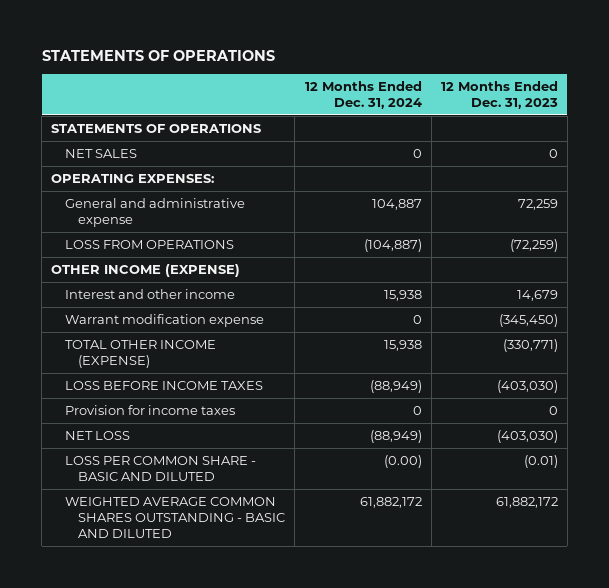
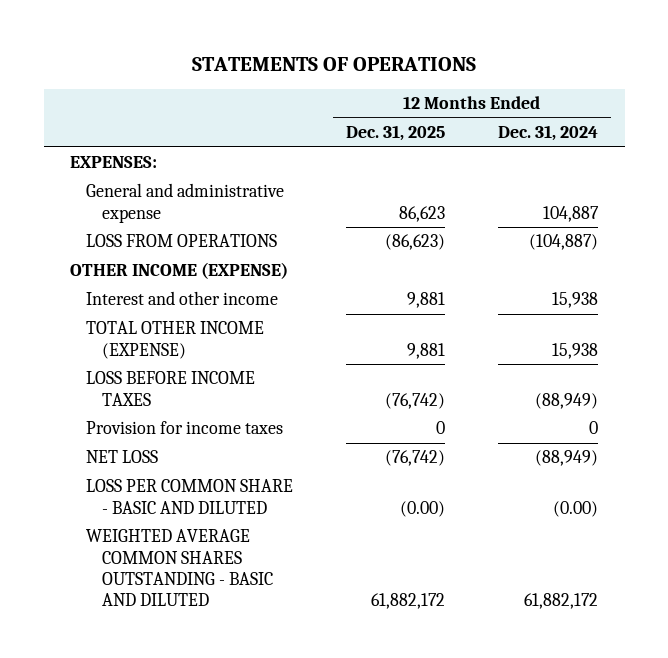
[440,81,558,110] 12 Months Ended Dec. 31, 2023 -> none
none -> [346,125,446,142] Dec. 31, 2025
[51,123,262,133] STATEMENTS OF OPERATIONS -> none
[64,148,137,158] NET SALES -> none
[51,173,215,183] OPERATING EXPENSES: -> [70,156,158,169] EXPENSES:
[64,313,264,327] Warrant modification expense -> none

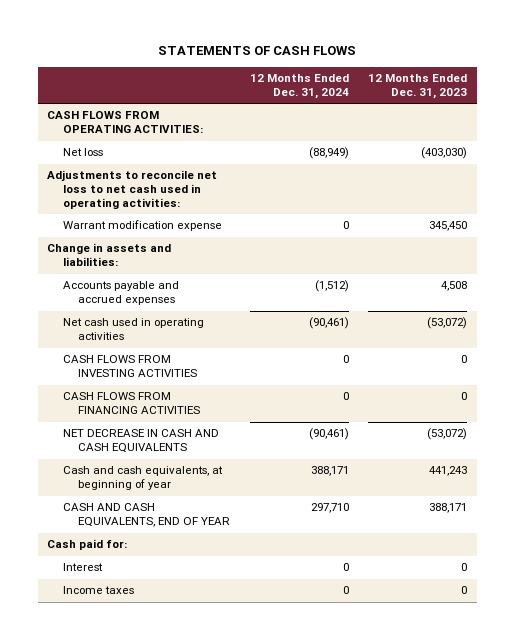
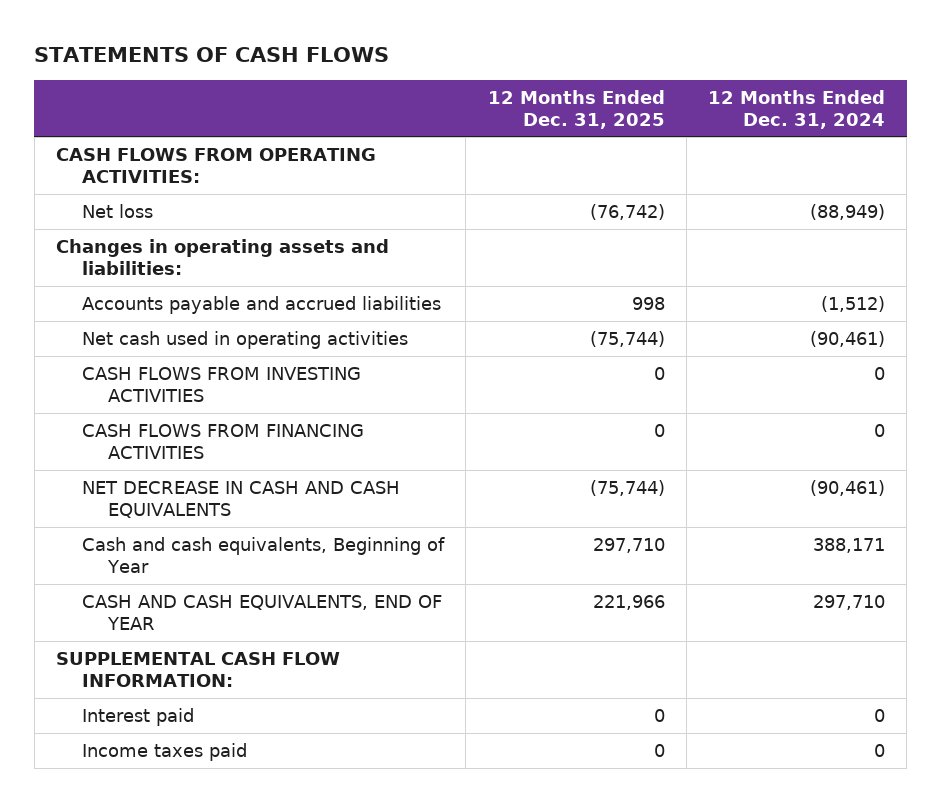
[368,74,468,99] 12 Months Ended Dec. 31, 2023 -> none
none -> [487,89,665,129] 12 Months Ended Dec. 31, 2025
[47,170,218,210] Adjustments to reconcile net loss to net cash used in operating activities: -> none
[62,220,222,232] Warrant modification expense -> none
[47,243,172,267] Change in assets and liabilities: -> [56,238,390,275] Changes in operating assets and liabilities:
[62,281,179,306] Accounts payable and accrued expenses -> [82,295,442,314] Accounts payable and accrued liabilities
[62,466,223,491] Cash and cash equivalents, at beginning of year -> [82,536,446,573] Cash and cash equivalents, Beginning of Year
[47,539,128,551] Cash paid for: -> none
none -> [56,651,341,687] SUPPLEMENTAL CASH FLOW INFORMATION:
[62,563,103,572] Interest -> [82,707,195,726] Interest paid
[62,586,134,595] Income taxes -> [82,742,248,761] Income taxes paid

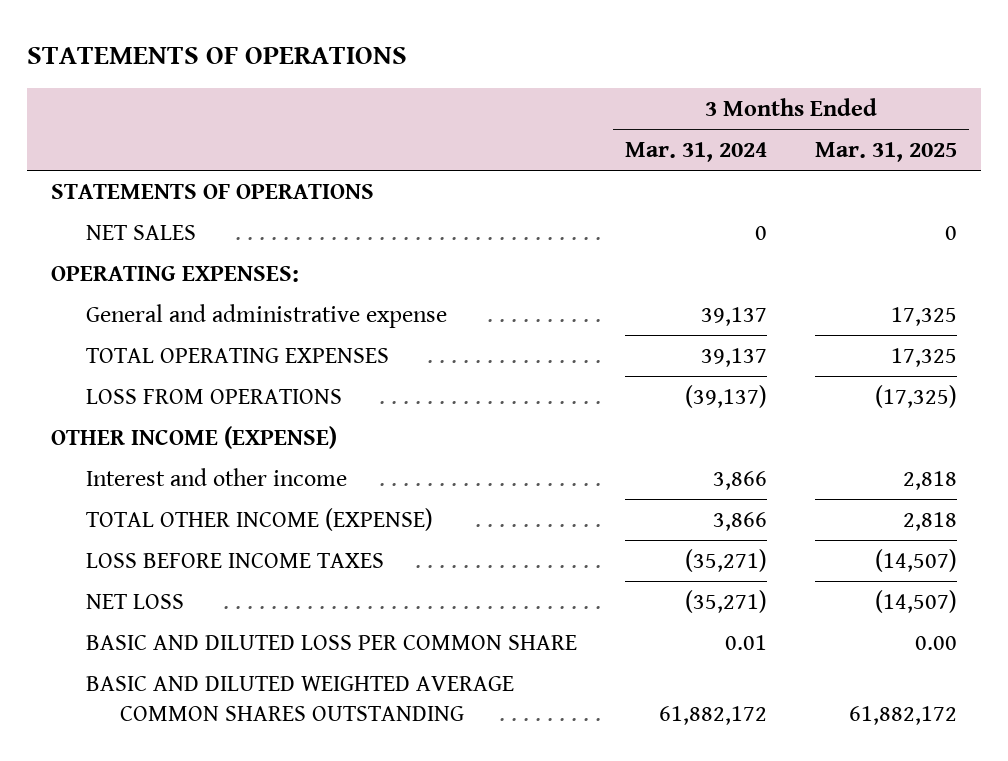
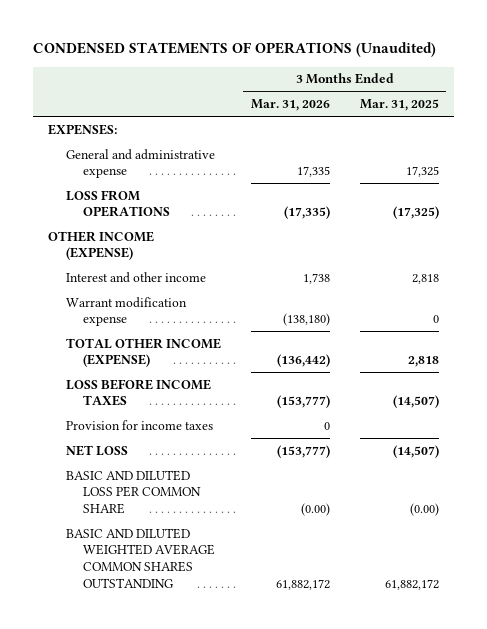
[27,47,408,65] STATEMENTS OF OPERATIONS -> [32,42,436,58] CONDENSED STATEMENTS OF OPERATIONS (Unaudited)
[624,141,767,162] Mar. 31, 2024 -> none
none -> [250,98,330,111] Mar. 31, 2026
[51,183,375,199] STATEMENTS OF OPERATIONS -> none
[85,224,196,240] NET SALES -> none
[51,265,300,282] OPERATING EXPENSES: -> [47,123,117,135] EXPENSES:
[85,347,389,363] TOTAL OPERATING EXPENSES -> none
none -> [65,296,187,327] Warrant modification expense
none -> [65,419,213,430] Provision for income taxes
[914,635,957,650] 0.00 -> [409,502,439,516] (0.00)

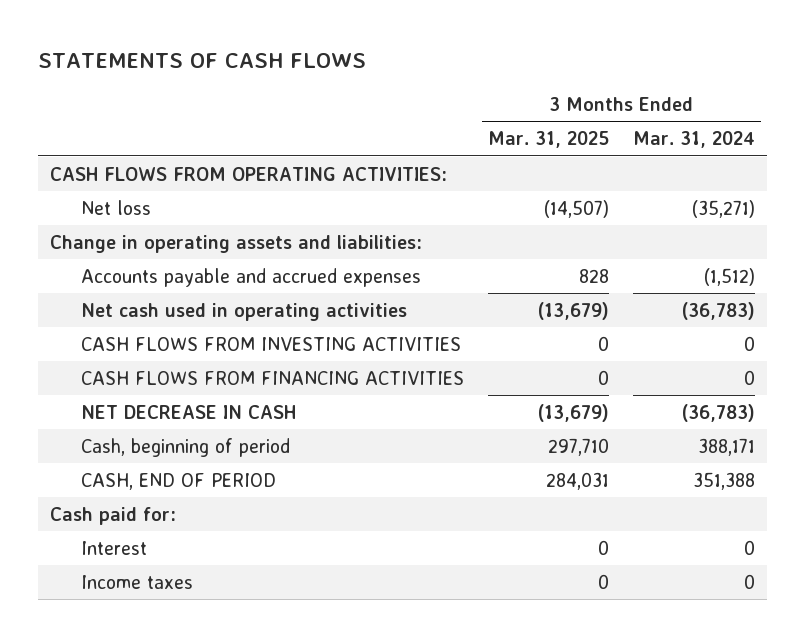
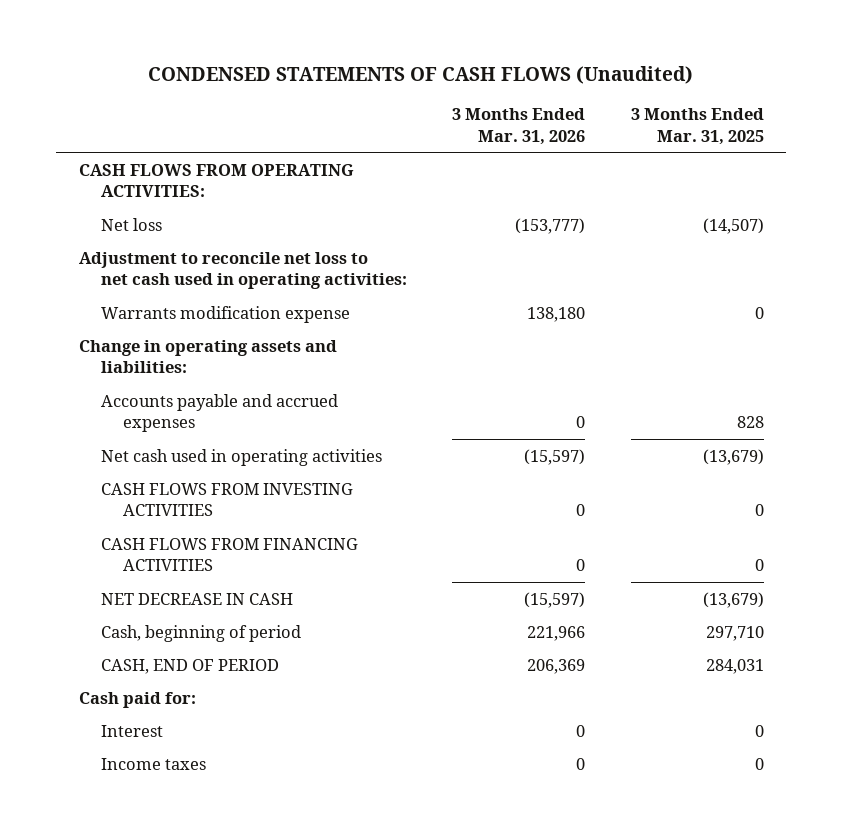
[37,53,366,69] STATEMENTS OF CASH FLOWS -> [148,66,694,85] CONDENSED STATEMENTS OF CASH FLOWS (Unaudited)
[632,131,755,149] Mar. 31, 2024 -> none
none -> [452,108,586,145] 3 Months Ended Mar. 31, 2026
none -> [78,251,408,289] Adjustment to reconcile net loss to net cash used in operating activities:
none -> [101,305,351,323] Warrants modification expense

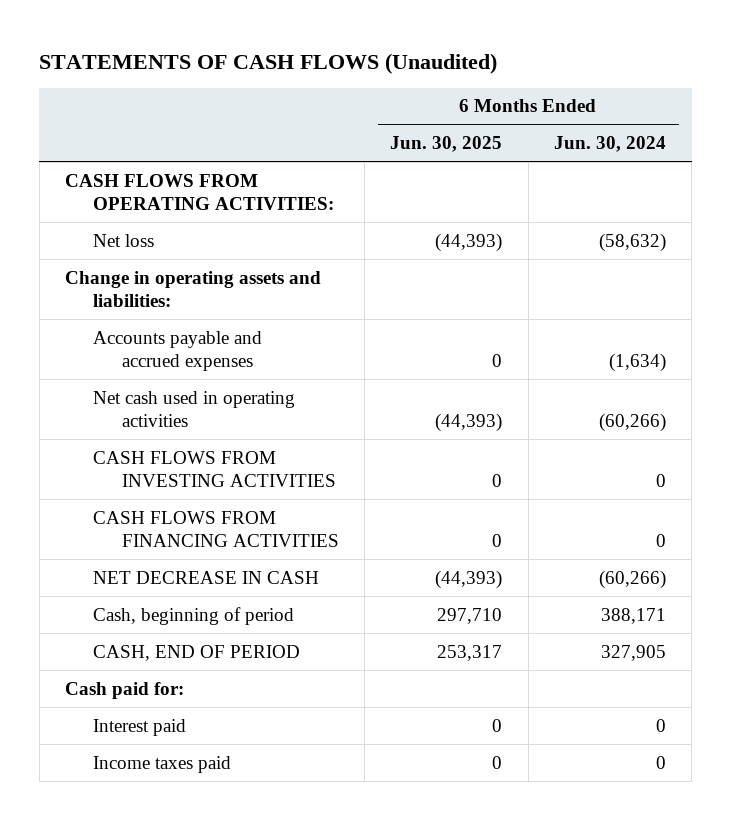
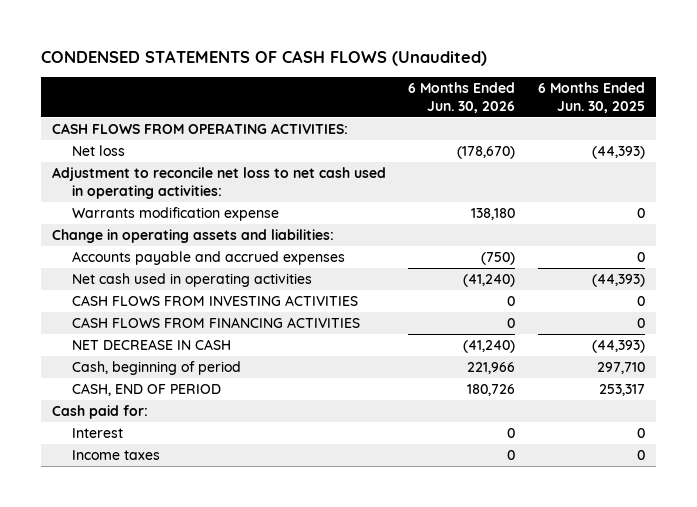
[39,52,498,74] STATEMENTS OF CASH FLOWS (Unaudited) -> [40,49,487,66] CONDENSED STATEMENTS OF CASH FLOWS (Unaudited)
[553,136,666,153] Jun. 30, 2024 -> none
none -> [408,81,516,113] 6 Months Ended Jun. 30, 2026
none -> [51,167,386,199] Adjustment to reconcile net loss to net cash used in operating activities:
none -> [72,207,280,222] Warrants modification expense
[93,718,187,736] Interest paid -> [72,428,124,439] Interest
[93,755,232,773] Income taxes paid -> [72,450,161,461] Income taxes

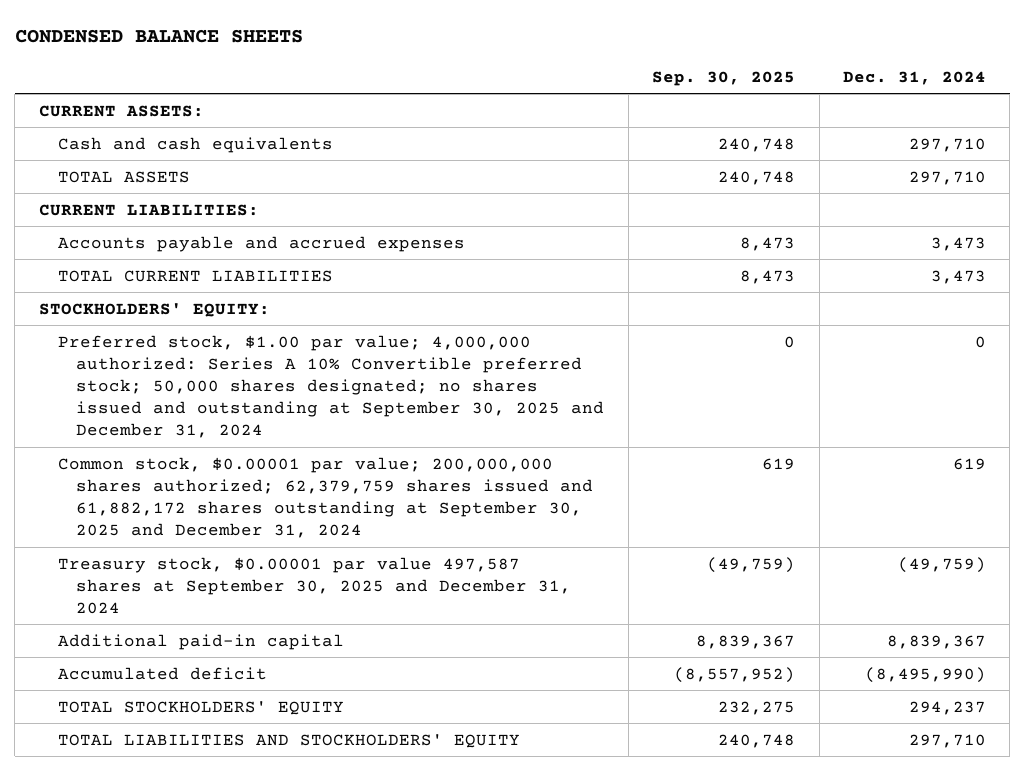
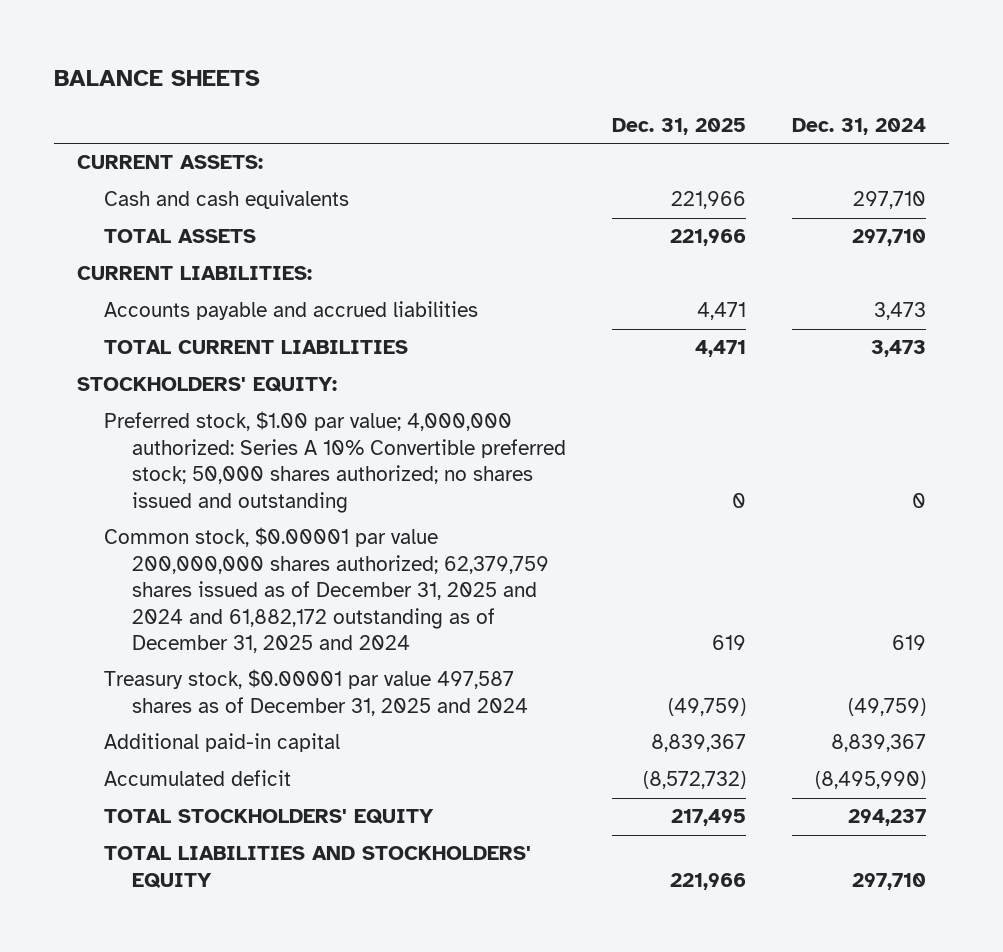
[14,29,303,44] CONDENSED BALANCE SHEETS -> [53,69,260,86] BALANCE SHEETS
[652,70,796,86] Sep. 30, 2025 -> none
none -> [611,117,746,135] Dec. 31, 2025
[57,235,465,252] Accounts payable and accrued expenses -> [104,301,479,321] Accounts payable and accrued liabilities
[57,334,605,439] Preferred stock, $1.00 par value; 4,000,000 authorized: Series A 10% Convertible preferred stock; 50,000 shares designated; no shares issued and outstanding at September 30, 2025 and December 31, 2024 -> [104,411,566,513] Preferred stock, $1.00 par value; 4,000,000 authorized: Series A 10% Convertible preferred stock; 50,000 shares authorized; no shares issued and outstanding
[57,456,594,539] Common stock, $0.00001 par value; 200,000,000 shares authorized; 62,379,759 shares issued and 61,882,172 shares outstanding at September 30, 2025 and December 31, 2024 -> [104,527,549,653] Common stock, $0.00001 par value 200,000,000 shares authorized; 62,379,759 shares issued as of December 31, 2025 and 2024 and 61,882,172 outstanding as of December 31, 2025 and 2024
[57,556,572,615] Treasury stock, $0.00001 par value 497,587 shares at September 30, 2025 and December 31, 2024 -> [104,669,528,716] Treasury stock, $0.00001 par value 497,587 shares as of December 31, 2025 and 2024

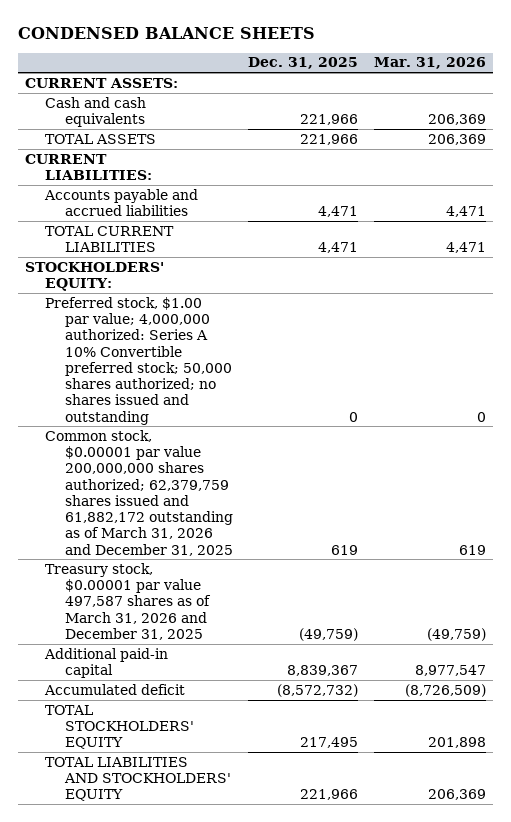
[53,69,260,86] BALANCE SHEETS -> [17,27,315,40] CONDENSED BALANCE SHEETS
[792,117,927,135] Dec. 31, 2024 -> none
none -> [373,57,486,70] Mar. 31, 2026
[104,527,549,653] Common stock, $0.00001 par value 200,000,000 shares authorized; 62,379,759 shares issued as of December 31, 2025 and 2024 and 61,882,172 outstanding as of December 31, 2025 and 2024 -> [45,429,234,556] Common stock, $0.00001 par value 200,000,000 shares authorized; 62,379,759 shares issued and 61,882,172 outstanding as of March 31, 2026 and December 31, 2025
[104,669,528,716] Treasury stock, $0.00001 par value 497,587 shares as of December 31, 2025 and 2024 -> [45,562,212,640] Treasury stock, $0.00001 par value 497,587 shares as of March 31, 2026 and December 31, 2025

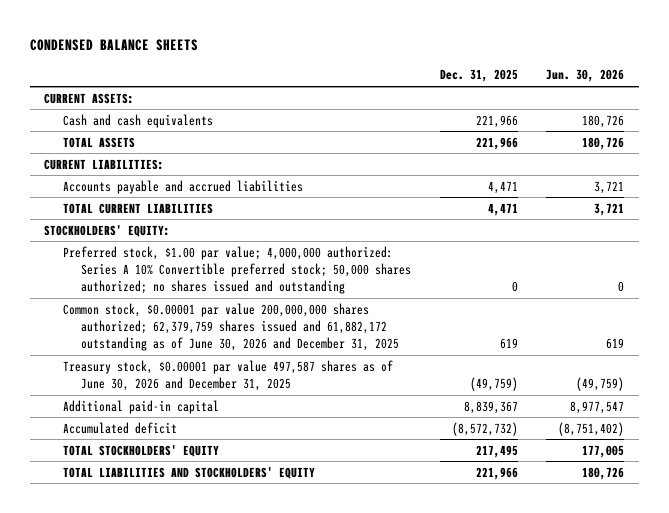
[373,57,486,70] Mar. 31, 2026 -> none
none -> [546,69,625,83] Jun. 30, 2026
[45,429,234,556] Common stock, $0.00001 par value 200,000,000 shares authorized; 62,379,759 shares issued and 61,882,172 outstanding as of March 31, 2026 and December 31, 2025 -> [62,302,399,352] Common stock, $0.00001 par value 200,000,000 shares authorized; 62,379,759 shares issued and 61,882,172 outstanding as of June 30, 2026 and December 31, 2025
[45,562,212,640] Treasury stock, $0.00001 par value 497,587 shares as of March 31, 2026 and December 31, 2025 -> [62,359,393,391] Treasury stock, $0.00001 par value 497,587 shares as of June 30, 2026 and December 31, 2025

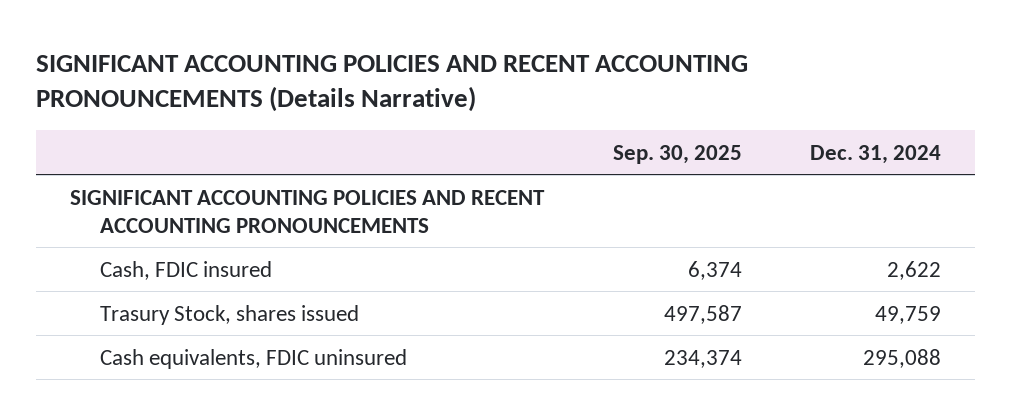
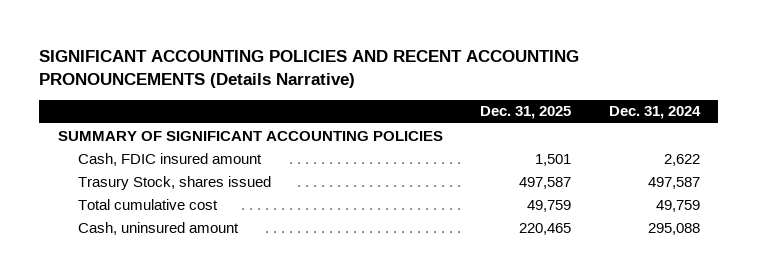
[612,144,742,164] Sep. 30, 2025 -> none
none -> [480,106,572,120] Dec. 31, 2025
[70,189,546,233] SIGNIFICANT ACCOUNTING POLICIES AND RECENT ACCOUNTING PRONOUNCEMENTS -> [57,130,443,141] SUMMARY OF SIGNIFICANT ACCOUNTING POLICIES
[99,260,272,280] Cash, FDIC insured -> [78,152,263,166] Cash, FDIC insured amount
[874,305,941,324] 49,759 -> [647,176,700,189] 497,587
none -> [78,198,219,210] Total cumulative cost
[99,348,407,369] Cash equivalents, FDIC uninsured -> [78,221,240,235] Cash, uninsured amount

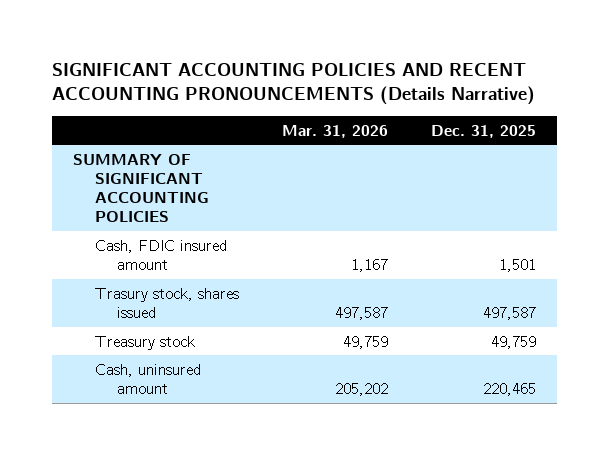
[608,106,701,120] Dec. 31, 2024 -> none
none -> [281,124,388,138] Mar. 31, 2026
[78,175,272,190] Trasury Stock, shares issued -> [94,287,239,318] Trasury stock, shares issued
[78,198,219,210] Total cumulative cost -> [94,335,195,350] Treasury stock

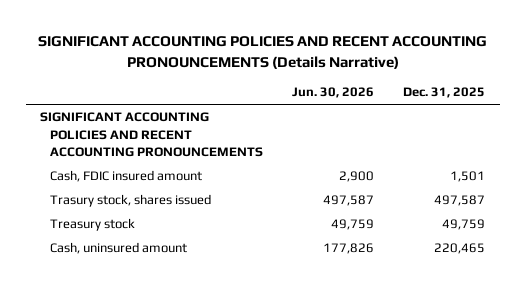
[281,124,388,138] Mar. 31, 2026 -> none
none -> [292,87,375,99] Jun. 30, 2026
[72,153,209,223] SUMMARY OF SIGNIFICANT ACCOUNTING POLICIES -> [39,112,264,157] SIGNIFICANT ACCOUNTING POLICIES AND RECENT ACCOUNTING PRONOUNCEMENTS

